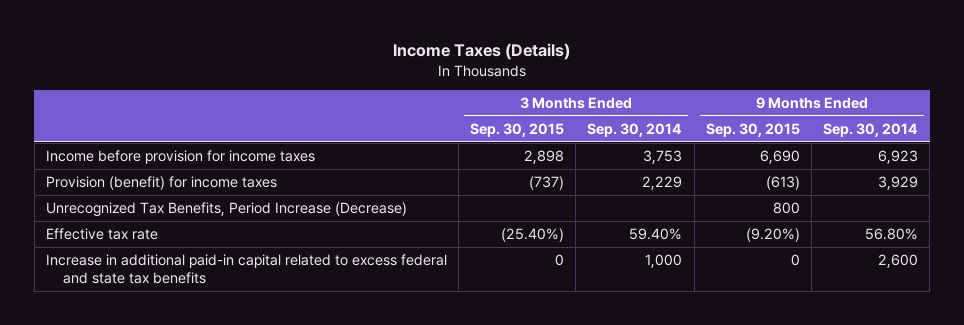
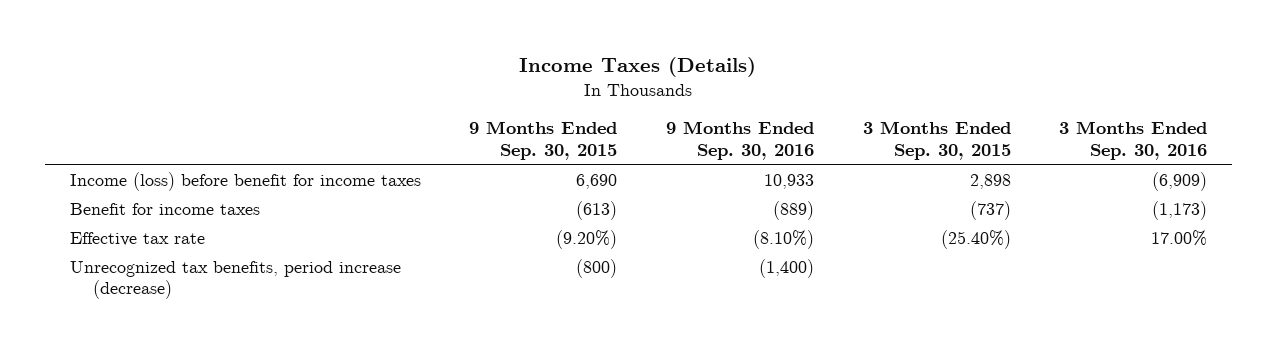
[587,122,683,137] Sep. 30, 2014 -> none
[823,122,919,137] Sep. 30, 2014 -> none
none -> [665,121,814,160] 9 Months Ended Sep. 30, 2016
none -> [1059,121,1208,160] 3 Months Ended Sep. 30, 2016
[45,201,407,217] Unrecognized Tax Benefits, Period Increase (Decrease) -> none
[45,149,315,164] Income before provision for income taxes -> [69,171,421,191] Income (loss) before benefit for income taxes
[45,175,277,190] Provision (benefit) for income taxes -> [69,202,260,215] Benefit for income taxes
[45,253,447,285] Increase in additional paid-in capital related to excess federal and state tax benefits -> none
none -> [69,260,401,300] Unrecognized tax benefits, period increase (decrease)

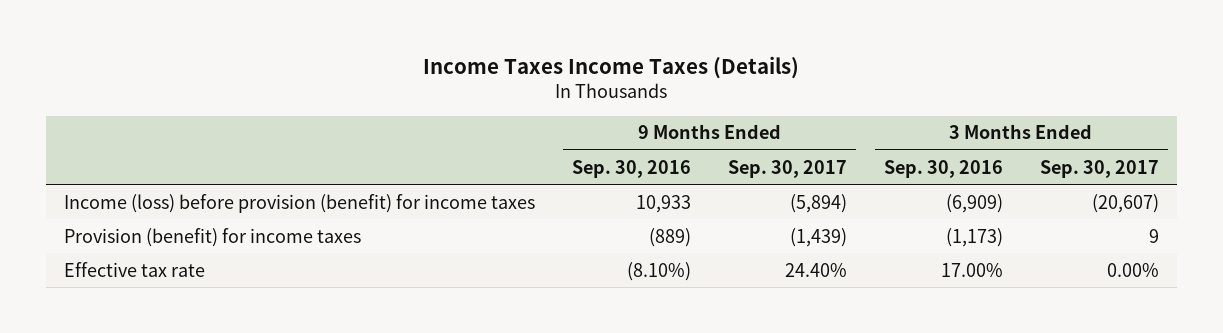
[519,57,757,78] Income Taxes (Details) -> [423,55,800,79] Income Taxes Income Taxes (Details)
[469,121,618,160] 9 Months Ended Sep. 30, 2015 -> none
[862,121,1011,160] 3 Months Ended Sep. 30, 2015 -> none
none -> [727,159,847,178] Sep. 30, 2017
none -> [1039,159,1159,178] Sep. 30, 2017
[69,171,421,191] Income (loss) before benefit for income taxes -> [64,193,536,213] Income (loss) before provision (benefit) for income taxes
[69,202,260,215] Benefit for income taxes -> [64,227,362,247] Provision (benefit) for income taxes
[69,260,401,300] Unrecognized tax benefits, period increase (decrease) -> none

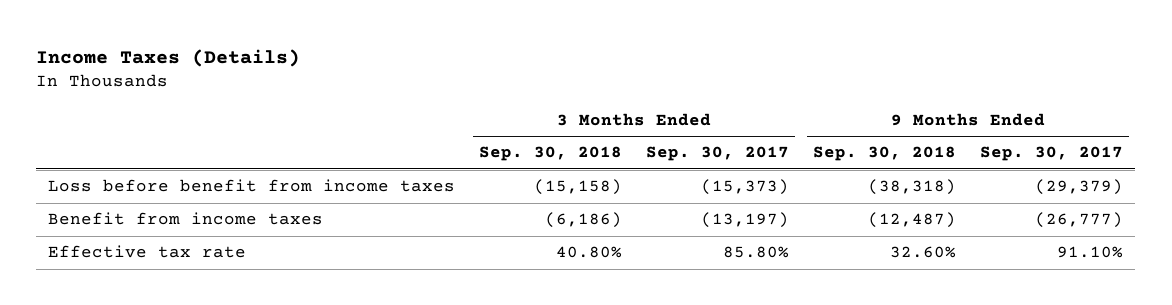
[423,55,800,79] Income Taxes Income Taxes (Details) -> [36,48,301,67] Income Taxes (Details)
[572,159,692,178] Sep. 30, 2016 -> none
[883,159,1003,178] Sep. 30, 2016 -> none
none -> [479,146,623,162] Sep. 30, 2018
none -> [813,146,957,162] Sep. 30, 2018
[64,193,536,213] Income (loss) before provision (benefit) for income taxes -> [48,179,456,193] Loss before benefit from income taxes
[789,193,847,213] (5,894) -> [1035,179,1124,196] (29,379)
[1091,193,1159,213] (20,607) -> [701,179,790,196] (15,373)
[64,227,362,247] Provision (benefit) for income taxes -> [48,212,324,226] Benefit from income taxes
[789,227,847,247] (1,439) -> [1035,212,1124,229] (26,777)
[1148,228,1159,243] 9 -> [701,212,790,229] (13,197)
[784,262,847,277] 24.40% -> [1057,246,1124,259] 91.10%
[1106,262,1159,277] 0.00% -> [723,246,790,259] 85.80%

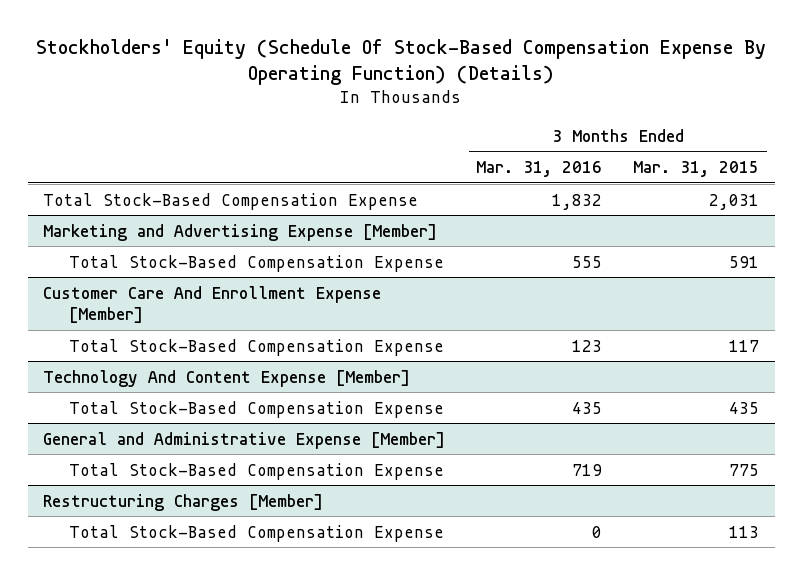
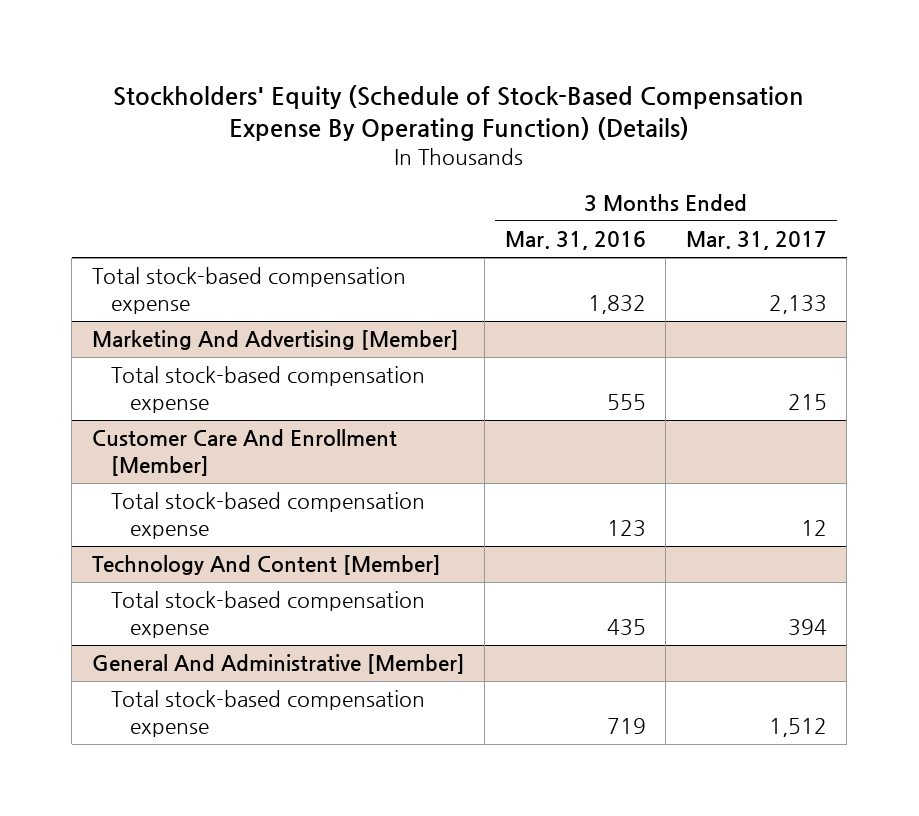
[36,39,767,86] Stockholders' Equity (Schedule Of Stock-Based Compensation Expense By Operating Function) (Details) -> [113,84,805,141] Stockholders' Equity (Schedule of Stock-Based Compensation Expense By Operating Function) (Details)
[633,160,760,177] Mar. 31, 2015 -> none
none -> [685,231,827,251] Mar. 31, 2017
[43,493,324,511] Restructuring Charges [Member] -> none
[68,524,444,542] Total Stock-Based Compensation Expense -> none
[43,192,419,210] Total Stock-Based Compensation Expense -> [91,267,406,314] Total stock-based compensation expense
[43,223,438,241] Marketing and Advertising Expense [Member] -> [91,330,459,351] Marketing And Advertising [Member]
[68,254,444,272] Total Stock-Based Compensation Expense -> [111,366,426,413] Total stock-based compensation expense
[43,285,382,324] Customer Care And Enrollment Expense [Member] -> [91,429,397,476] Customer Care And Enrollment [Member]
[68,338,444,356] Total Stock-Based Compensation Expense -> [111,492,426,539] Total stock-based compensation expense
[43,369,411,387] Technology And Content Expense [Member] -> [91,555,441,576] Technology And Content [Member]
[68,400,444,418] Total Stock-Based Compensation Expense -> [111,591,426,638] Total stock-based compensation expense
[43,431,446,449] General and Administrative Expense [Member] -> [91,654,465,675] General And Administrative [Member]
[68,462,444,480] Total Stock-Based Compensation Expense -> [111,690,426,737] Total stock-based compensation expense

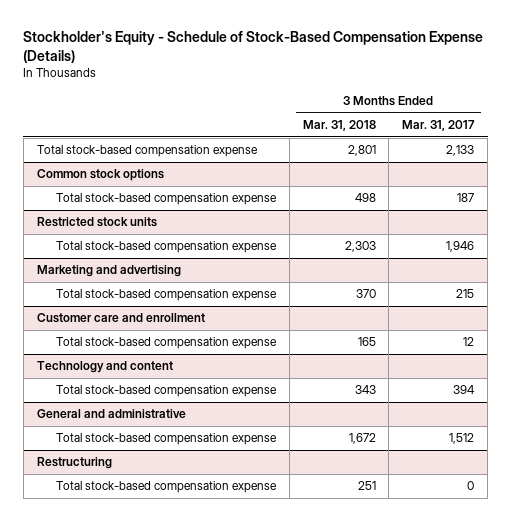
[113,84,805,141] Stockholders' Equity (Schedule of Stock-Based Compensation Expense By Operating Function) (Details) -> [23,31,484,63] Stockholder's Equity - Schedule of Stock-Based Compensation Expense (Details)
[504,231,646,251] Mar. 31, 2016 -> none
none -> [302,120,376,132] Mar. 31, 2018
none -> [36,169,164,182] Common stock options
none -> [55,193,277,206] Total stock-based compensation expense
none -> [36,217,157,228] Restricted stock units
none -> [55,241,277,254] Total stock-based compensation expense
[91,330,459,351] Marketing And Advertising [Member] -> [36,265,181,278] Marketing and advertising
[91,429,397,476] Customer Care And Enrollment [Member] -> [36,313,205,324] Customer care and enrollment
[91,555,441,576] Technology And Content [Member] -> [36,361,173,374] Technology and content
[91,654,465,675] General And Administrative [Member] -> [36,409,186,420] General and administrative
none -> [36,457,112,470] Restructuring
none -> [55,481,277,494] Total stock-based compensation expense

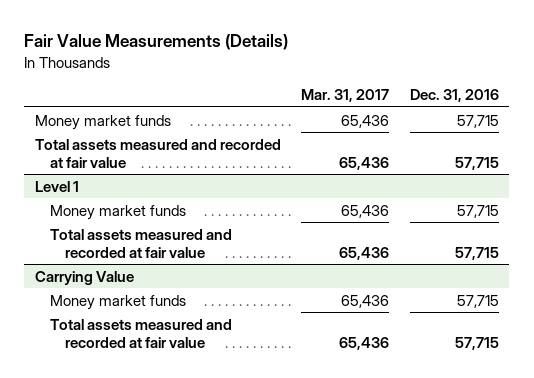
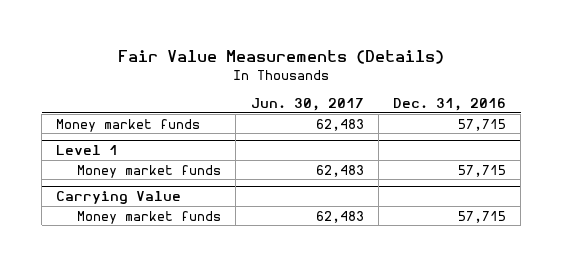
[301,88,390,102] Mar. 31, 2017 -> none
none -> [250,97,364,111] Jun. 30, 2017
[34,138,281,168] Total assets measured and recorded at fair value -> none
[49,228,232,258] Total assets measured and recorded at fair value -> none
[49,318,232,348] Total assets measured and recorded at fair value -> none

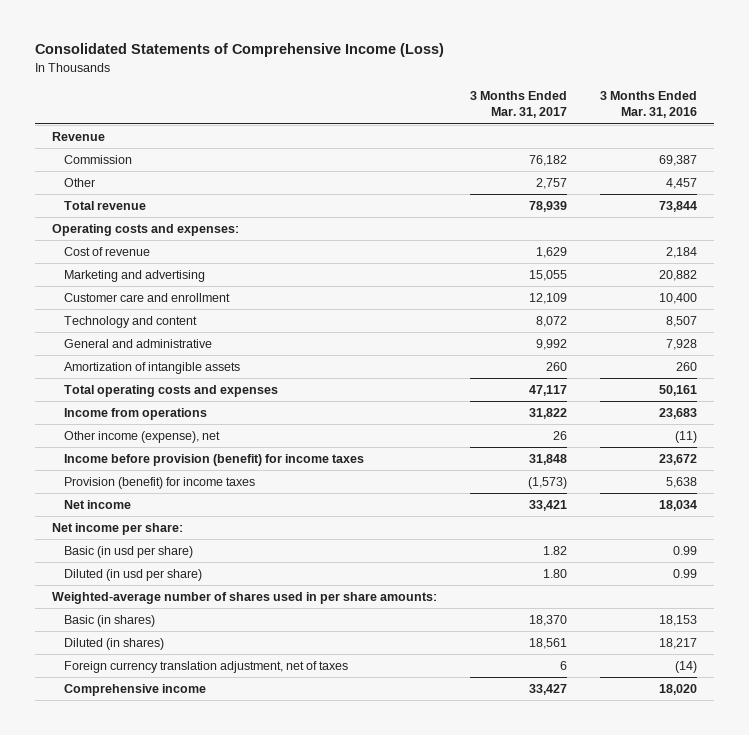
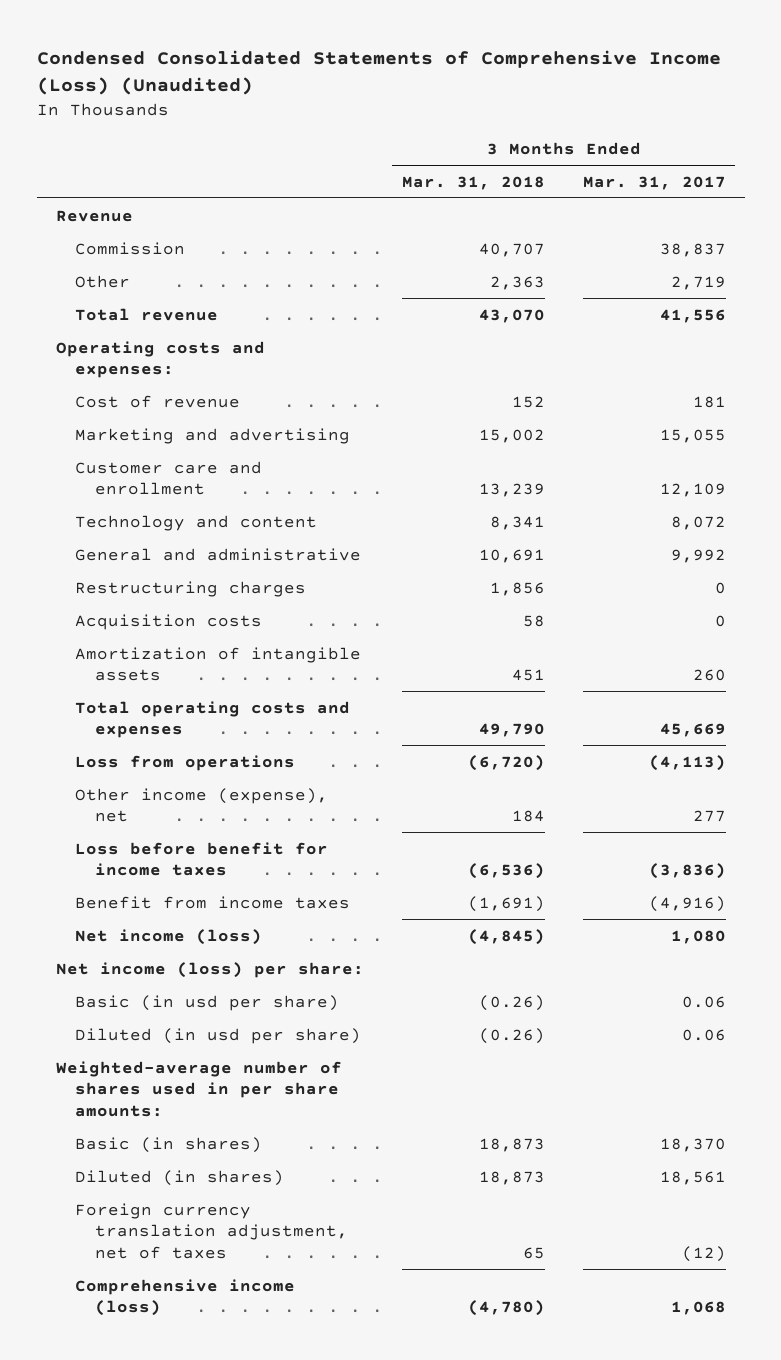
[34,43,444,58] Consolidated Statements of Comprehensive Income (Loss) -> [36,49,721,95] Condensed Consolidated Statements of Comprehensive Income (Loss) (Unaudited)
[600,91,698,119] 3 Months Ended Mar. 31, 2016 -> none
none -> [401,175,545,190] Mar. 31, 2018
[528,154,567,166] 76,182 -> [659,242,726,257] 38,837
[535,177,567,189] 2,757 -> [670,275,726,290] 2,719
[528,200,567,212] 78,939 -> [659,308,726,323] 41,556
[535,246,567,258] 1,629 -> [692,395,726,408] 181
none -> [75,580,307,597] Restructuring charges
none -> [75,613,263,630] Acquisition costs
[528,384,567,396] 47,117 -> [659,723,726,738] 45,669
[63,407,207,420] Income from operations -> [75,754,296,771] Loss from operations
[528,407,567,419] 31,822 -> [648,754,726,771] (4,113)
[552,430,567,440] 26 -> [692,810,726,823] 277
[63,453,364,466] Income before provision (benefit) for income taxes -> [75,841,329,877] Loss before benefit for income taxes
[528,453,567,465] 31,848 -> [648,863,726,880] (3,836)
[63,476,255,489] Provision (benefit) for income taxes -> [75,895,351,909] Benefit from income taxes
[527,476,567,489] (1,573) -> [648,895,726,912] (4,916)
[63,499,131,509] Net income -> [75,928,263,945] Net income (loss)
[528,499,567,511] 33,421 -> [670,929,726,944] 1,080
[51,522,183,535] Net income per share: -> [55,961,364,978] Net income (loss) per share:
[542,545,567,555] 1.82 -> [681,995,726,1008] 0.06
[542,568,567,578] 1.80 -> [681,1028,726,1041] 0.06
[559,660,567,670] 6 -> [681,1245,726,1262] (12)
[63,683,206,696] Comprehensive income -> [75,1278,296,1317] Comprehensive income (loss)
[528,683,567,695] 33,427 -> [670,1301,726,1316] 1,068

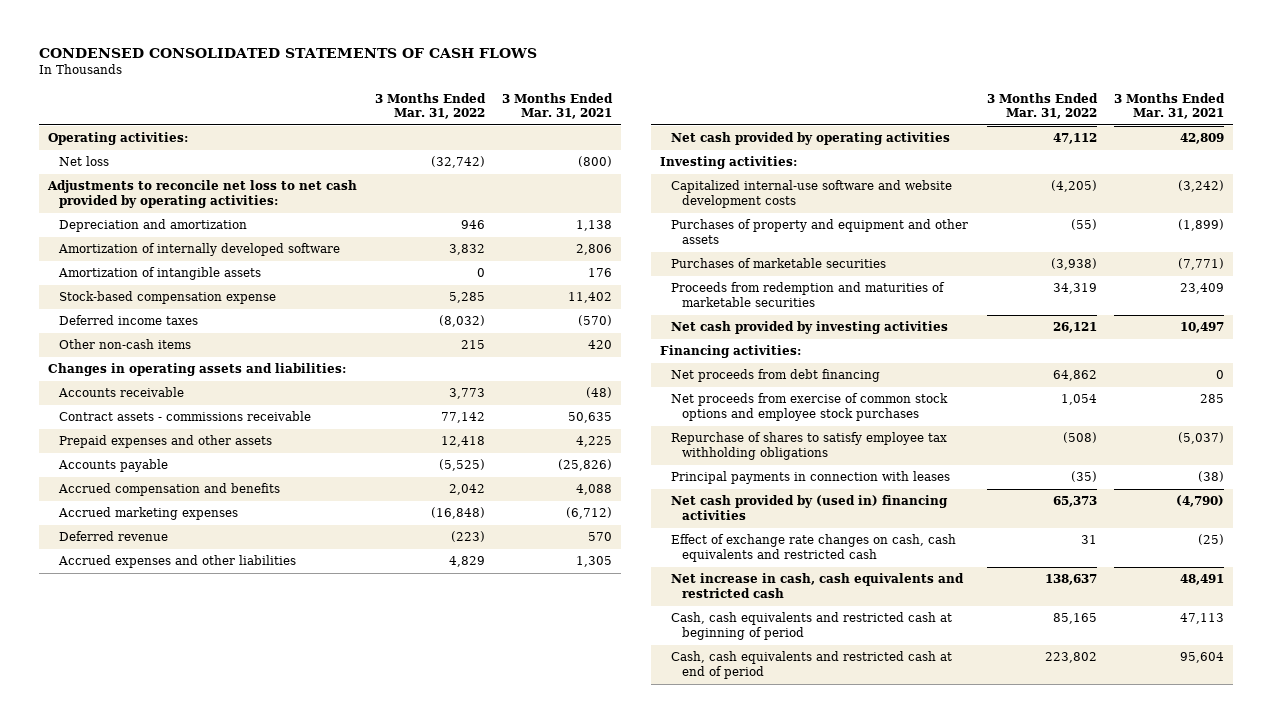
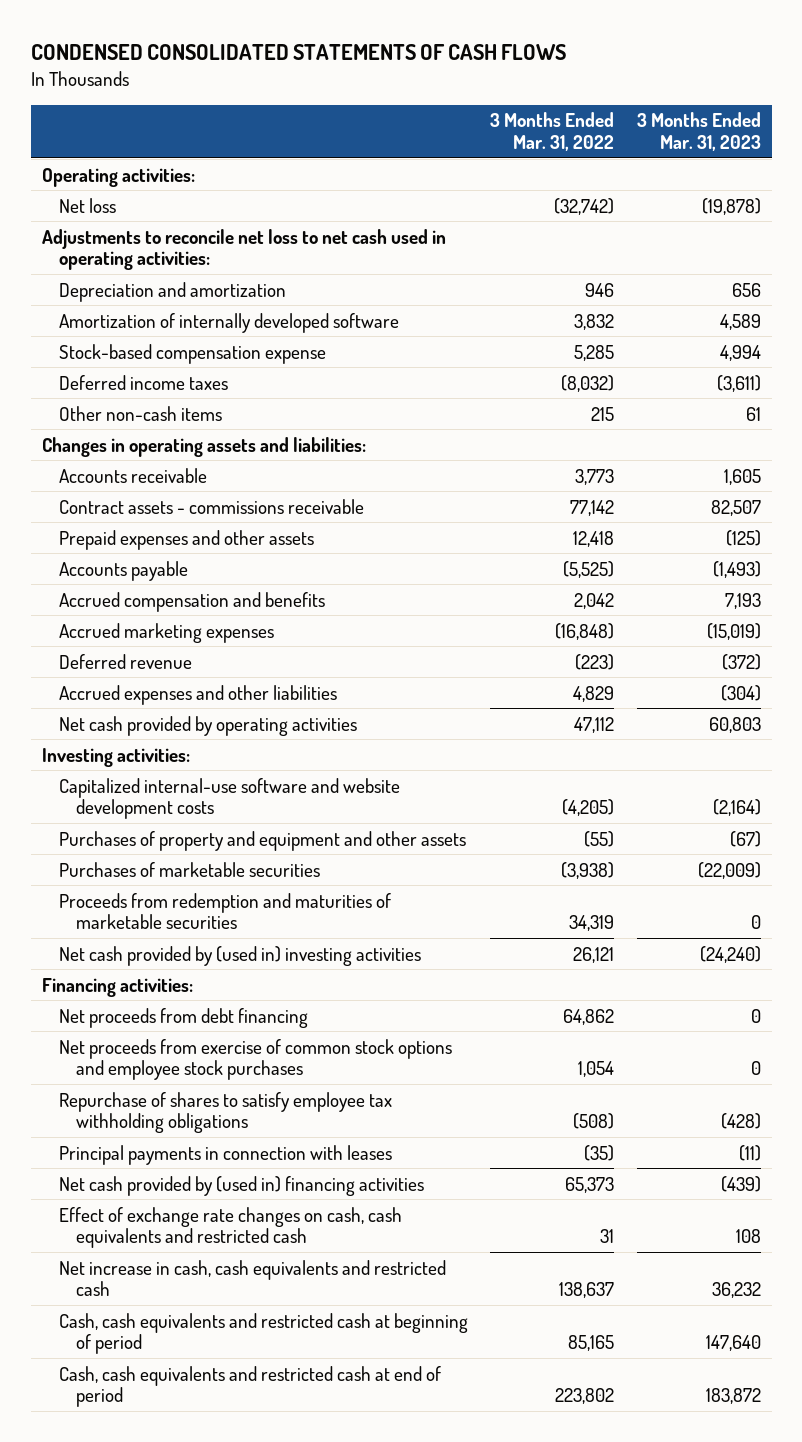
[502,92,614,120] 3 Months Ended Mar. 31, 2021 -> none
none -> [636,112,761,152] 3 Months Ended Mar. 31, 2023
[46,180,357,209] Adjustments to reconcile net loss to net cash provided by operating activities: -> [41,228,446,271] Adjustments to reconcile net loss to net cash used in operating activities:
[58,267,262,281] Amortization of intangible assets -> none
[671,321,949,335] Net cash provided by investing activities -> [58,945,421,966] Net cash provided by (used in) investing activities

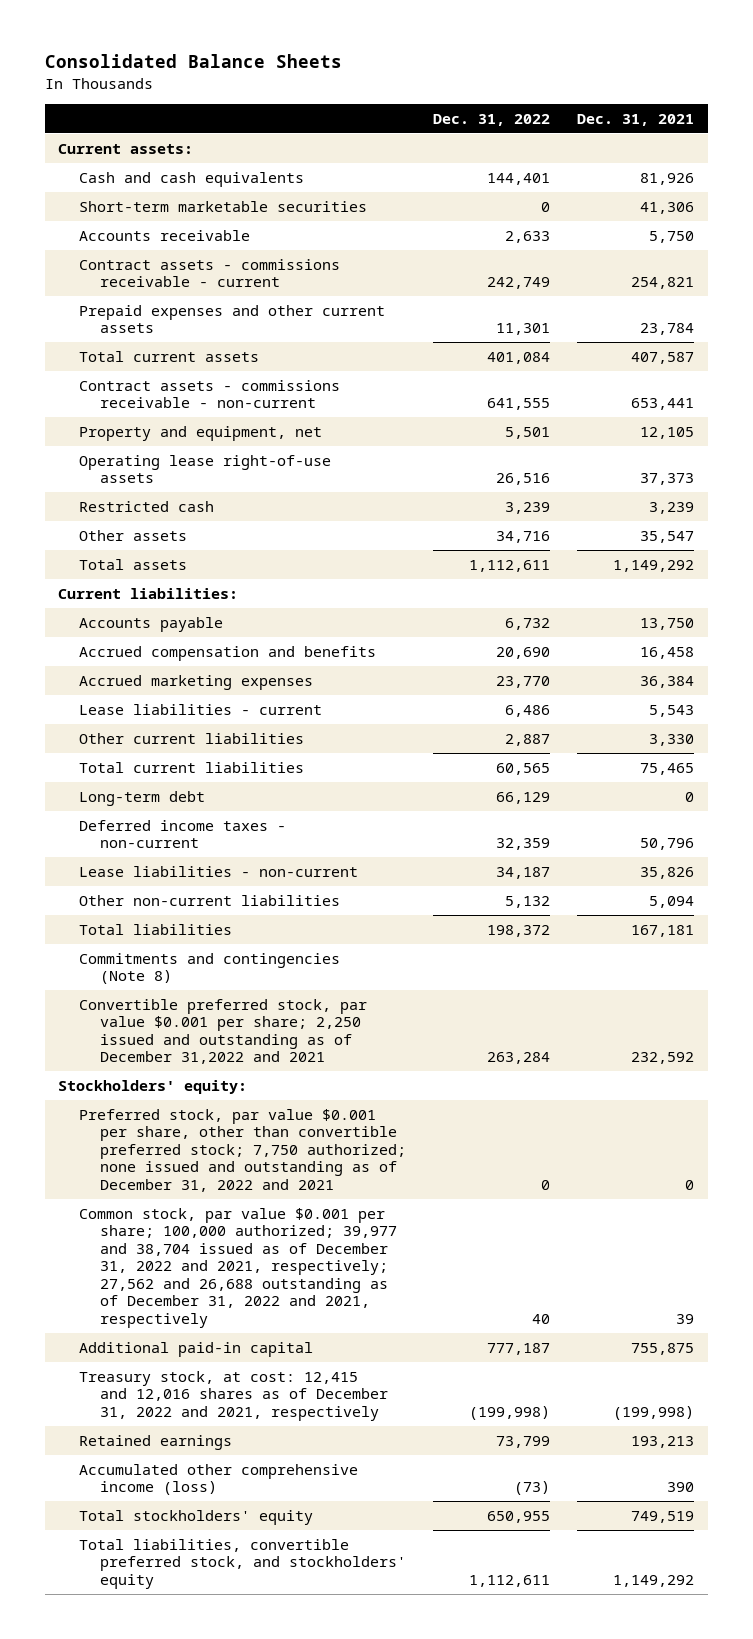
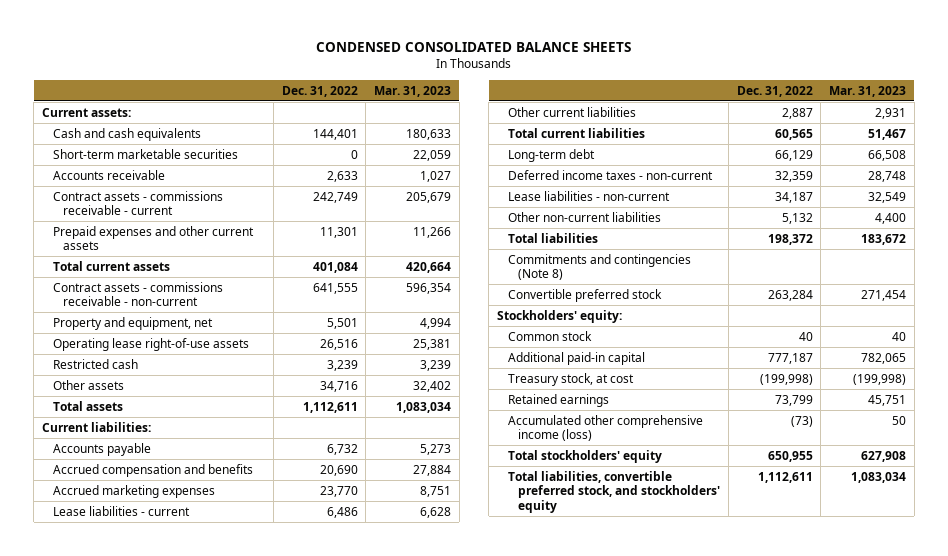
[44,54,342,69] Consolidated Balance Sheets -> [316,42,632,53] CONDENSED CONSOLIDATED BALANCE SHEETS
[577,113,695,126] Dec. 31, 2021 -> none
none -> [374,85,452,97] Mar. 31, 2023
[79,998,368,1065] Convertible preferred stock, par value $0.001 per share; 2,250 issued and outstanding as of December 31,2022 and 2021 -> [507,288,662,302] Convertible preferred stock
[79,1108,407,1192] Preferred stock, par value $0.001 per share, other than convertible preferred stock; 7,750 authorized; none issued and outstanding as of December 31, 2022 and 2021 -> none
[79,1207,398,1328] Common stock, par value $0.001 per share; 100,000 authorized; 39,977 and 38,704 issued as of December 31, 2022 and 2021, respectively; 27,562 and 26,688 outstanding as of December 31, 2022 and 2021, respectively -> [507,330,592,341] Common stock
[79,1370,389,1421] Treasury stock, at cost: 12,415 and 12,016 shares as of December 31, 2022 and 2021, respectively -> [507,372,634,386] Treasury stock, at cost

